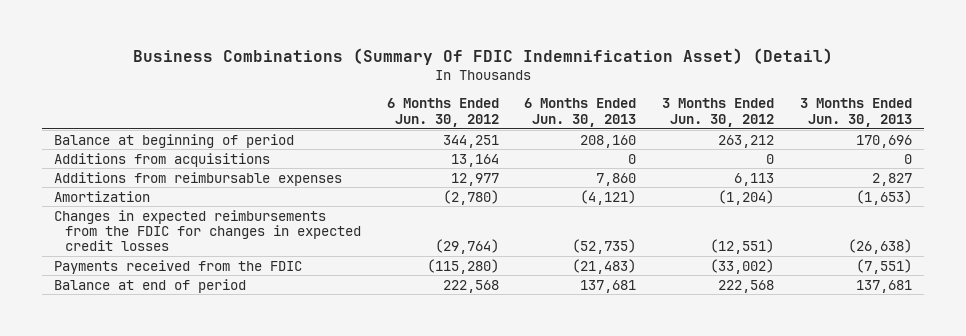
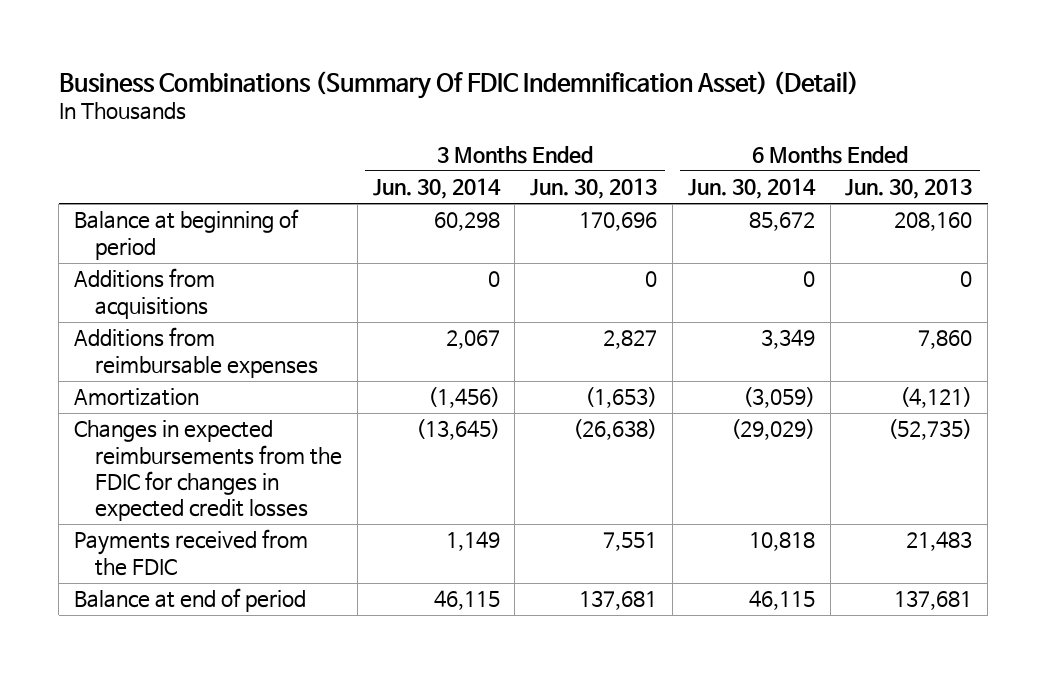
[386,98,499,127] 6 Months Ended Jun. 30, 2012 -> none
[661,98,774,127] 3 Months Ended Jun. 30, 2012 -> none
none -> [372,178,501,200] Jun. 30, 2014
none -> [687,178,816,200] Jun. 30, 2014
[572,258,637,274] (21,483) -> [906,531,973,552] 21,483
[855,258,912,274] (7,551) -> [603,532,658,552] 7,551

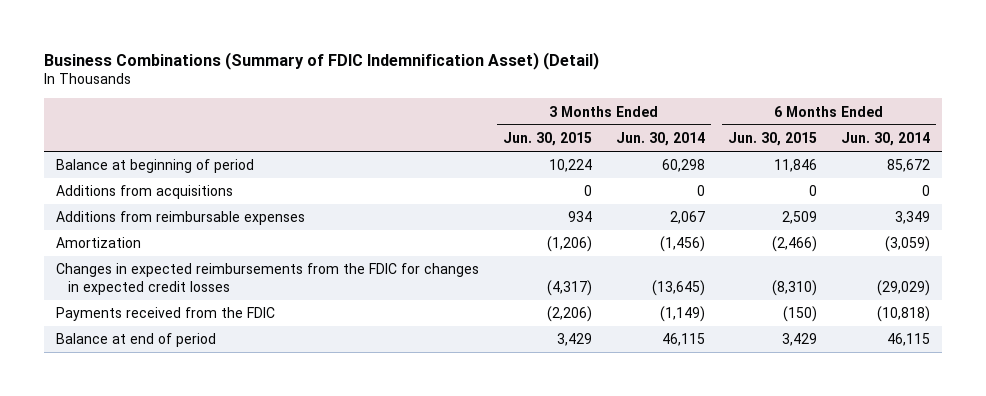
[58,70,859,99] Business Combinations (Summary Of FDIC Indemnification Asset) (Detail) -> [43,51,599,70] Business Combinations (Summary of FDIC Indemnification Asset) (Detail)
[530,178,658,200] Jun. 30, 2013 -> none
[845,178,973,200] Jun. 30, 2013 -> none
none -> [502,132,592,147] Jun. 30, 2015
none -> [728,132,818,147] Jun. 30, 2015
[445,531,500,552] 1,149 -> [659,306,705,323] (1,149)
[748,532,815,552] 10,818 -> [877,306,931,323] (10,818)

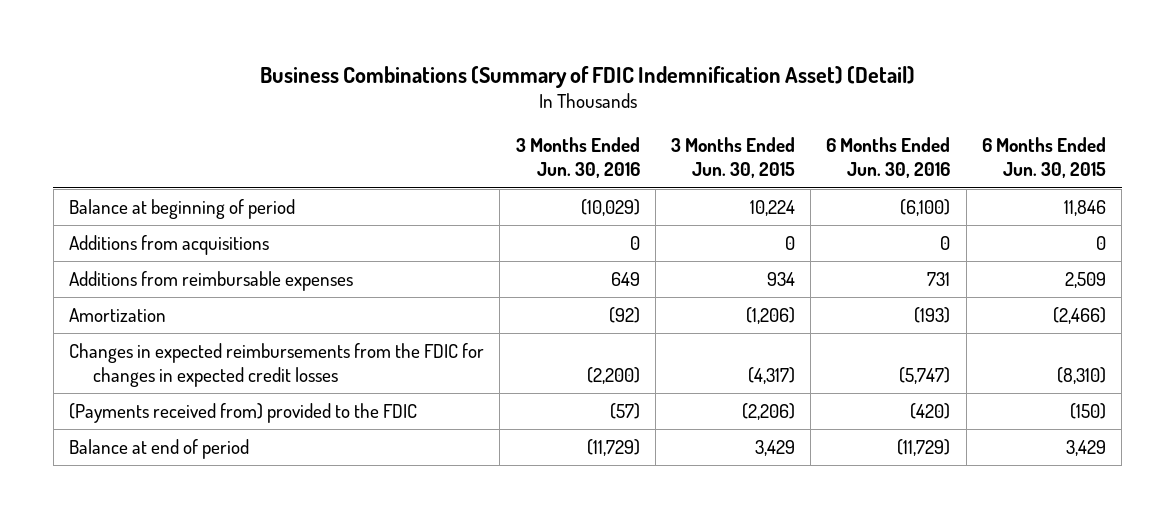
[615,132,705,147] Jun. 30, 2014 -> none
[841,132,931,147] Jun. 30, 2014 -> none
none -> [515,137,640,179] 3 Months Ended Jun. 30, 2016
none -> [826,137,951,179] 6 Months Ended Jun. 30, 2016
[55,307,275,322] Payments received from the FDIC -> [69,402,418,423] (Payments received from) provided to the FDIC

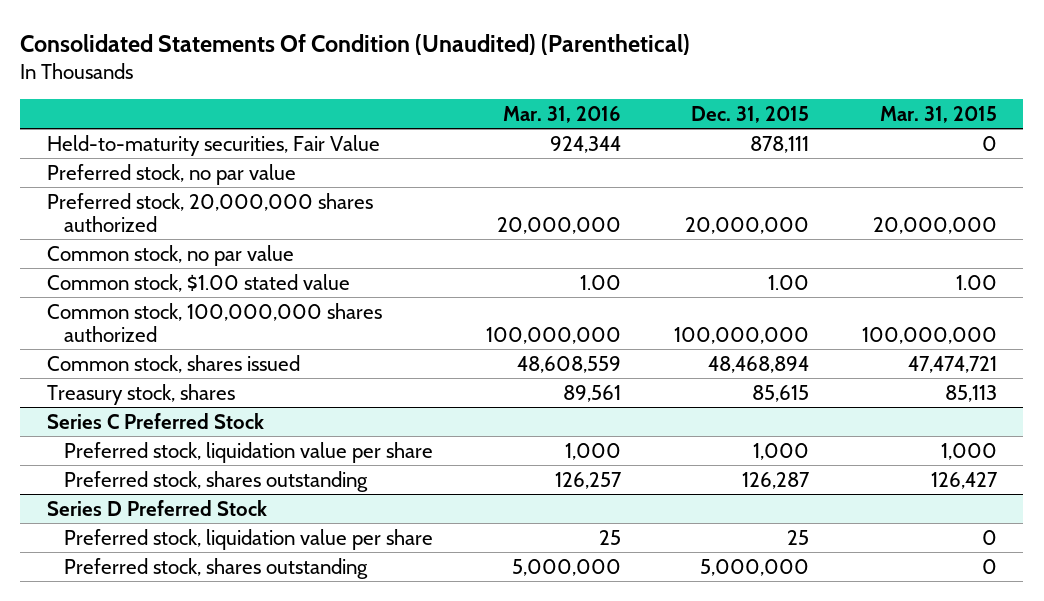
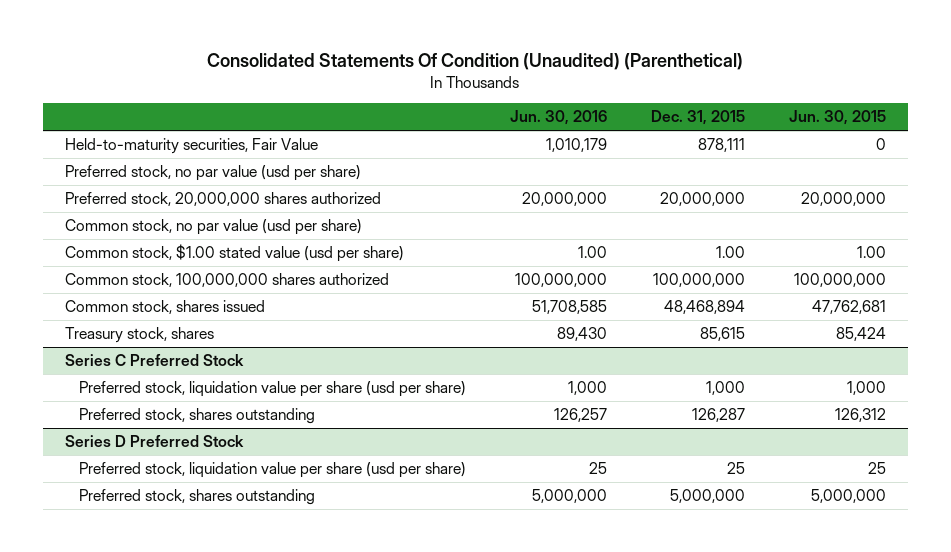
[502,105,621,123] Mar. 31, 2016 -> none
[879,105,997,123] Mar. 31, 2015 -> none
none -> [510,110,608,126] Jun. 30, 2016
none -> [789,110,887,126] Jun. 30, 2015
[46,163,296,185] Preferred stock, no par value -> [64,165,361,182] Preferred stock, no par value (usd per share)
[46,244,294,266] Common stock, no par value -> [64,219,362,236] Common stock, no par value (usd per share)
[46,273,350,292] Common stock, $1.00 stated value -> [64,244,404,263] Common stock, $1.00 stated value (usd per share)
[63,441,433,463] Preferred stock, liquidation value per share -> [79,381,467,398] Preferred stock, liquidation value per share (usd per share)
[63,528,433,550] Preferred stock, liquidation value per share -> [79,462,467,479] Preferred stock, liquidation value per share (usd per share)

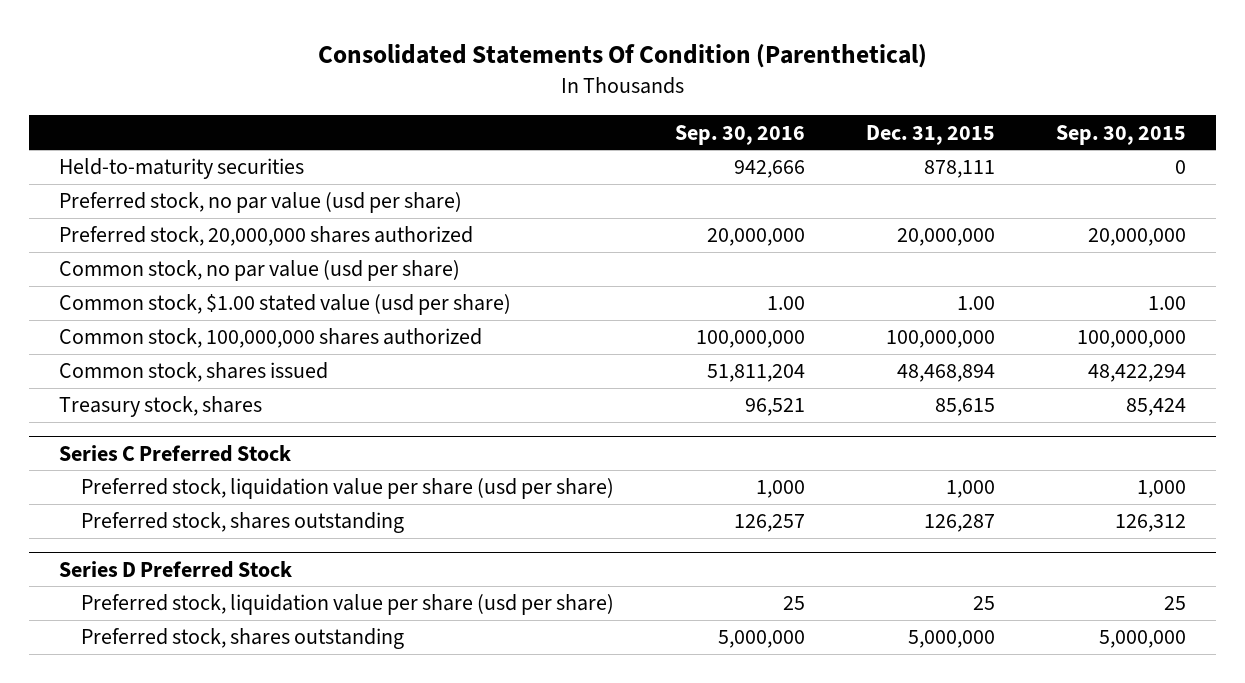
[207,52,744,70] Consolidated Statements Of Condition (Unaudited) (Parenthetical) -> [317,44,927,69] Consolidated Statements Of Condition (Parenthetical)
[510,110,608,126] Jun. 30, 2016 -> none
[789,110,887,126] Jun. 30, 2015 -> none
none -> [675,124,806,145] Sep. 30, 2016
none -> [1055,124,1186,145] Sep. 30, 2015
[64,138,318,155] Held-to-maturity securities, Fair Value -> [59,158,305,180] Held-to-maturity securities

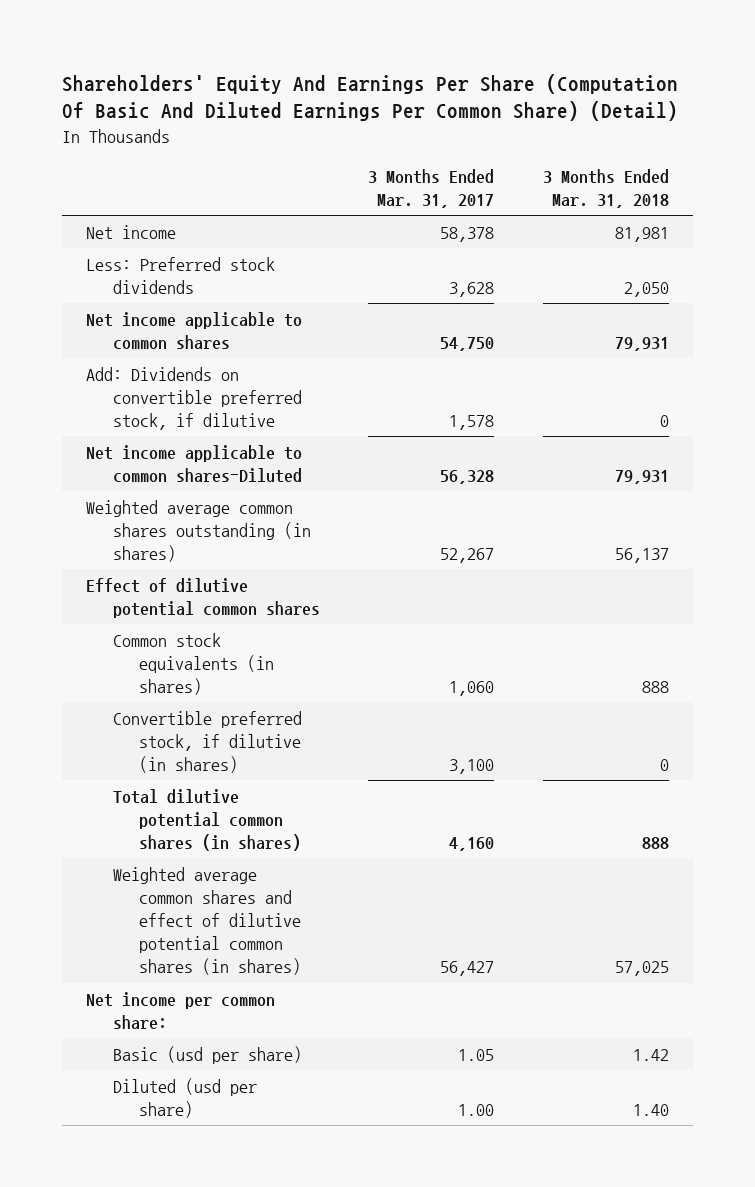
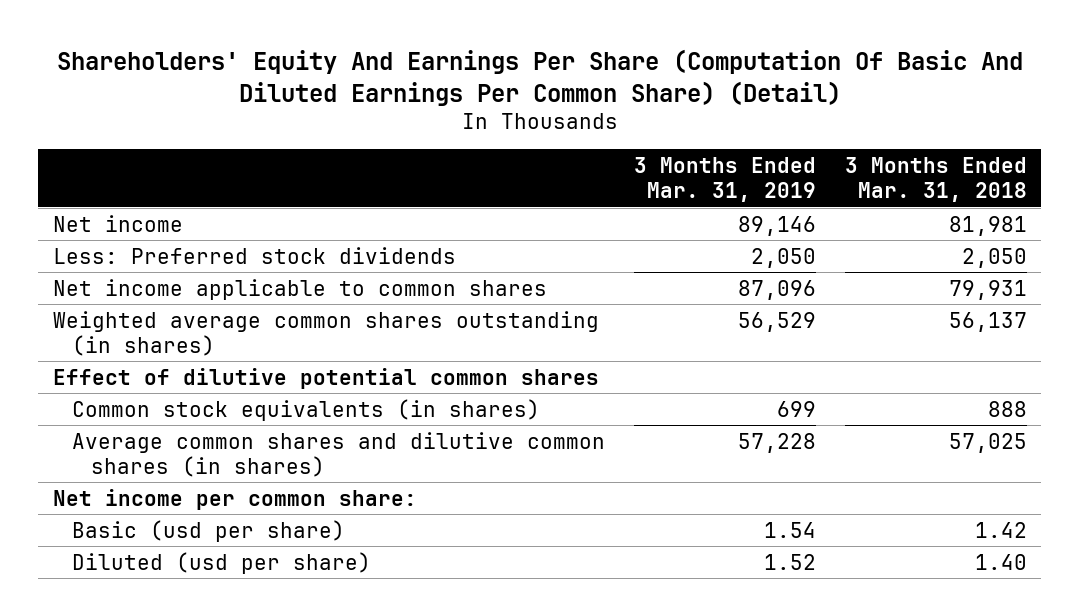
[368,168,495,208] 3 Months Ended Mar. 31, 2017 -> none
none -> [633,157,816,203] 3 Months Ended Mar. 31, 2019
[85,366,302,431] Add: Dividends on convertible preferred stock, if dilutive -> none
[85,444,302,484] Net income applicable to common shares-Diluted -> none
[112,710,302,774] Convertible preferred stock, if dilutive (in shares) -> none
[112,788,302,852] Total dilutive potential common shares (in shares) -> none
[112,866,302,976] Weighted average common shares and effect of dilutive potential common shares (in shares) -> [71,431,605,477] Average common shares and dilutive common shares (in shares)

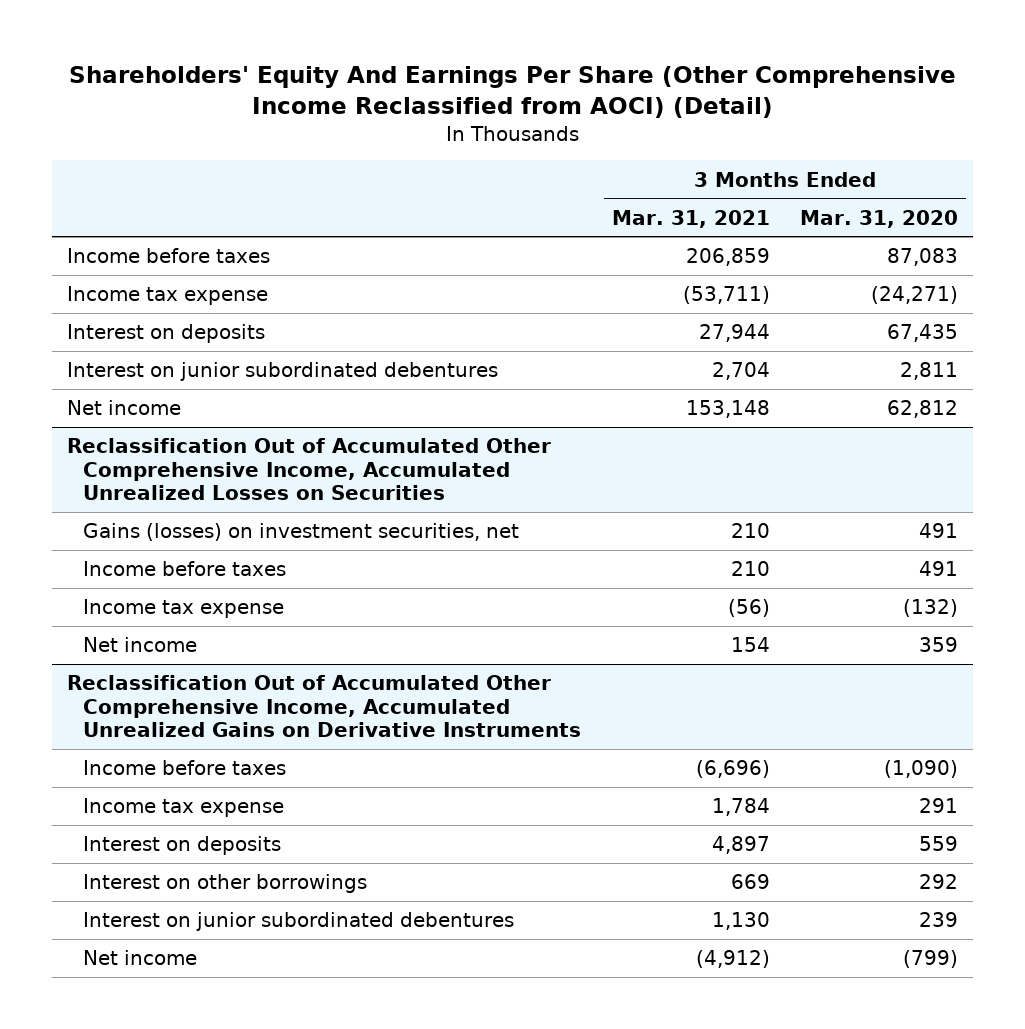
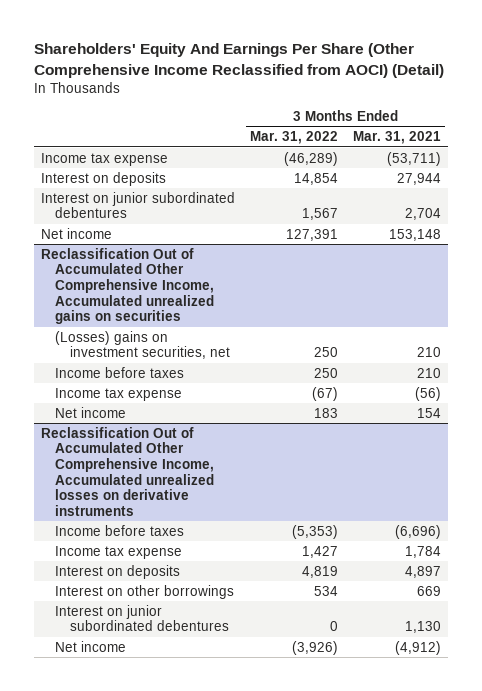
[799,209,958,228] Mar. 31, 2020 -> none
none -> [250,131,339,145] Mar. 31, 2022
[67,248,271,264] Income before taxes -> none
[67,438,552,501] Reclassification Out of Accumulated Other Comprehensive Income, Accumulated Unrealized Losses on Securities -> [41,247,215,325] Reclassification Out of Accumulated Other Comprehensive Income, Accumulated unrealized gains on securities
[83,523,520,542] Gains (losses) on investment securities, net -> [55,330,230,360] (Losses) gains on investment securities, net
[67,675,582,738] Reclassification Out of Accumulated Other Comprehensive Income, Accumulated Unrealized Gains on Derivative Instruments -> [41,426,215,517] Reclassification Out of Accumulated Other Comprehensive Income, Accumulated unrealized losses on derivative instruments

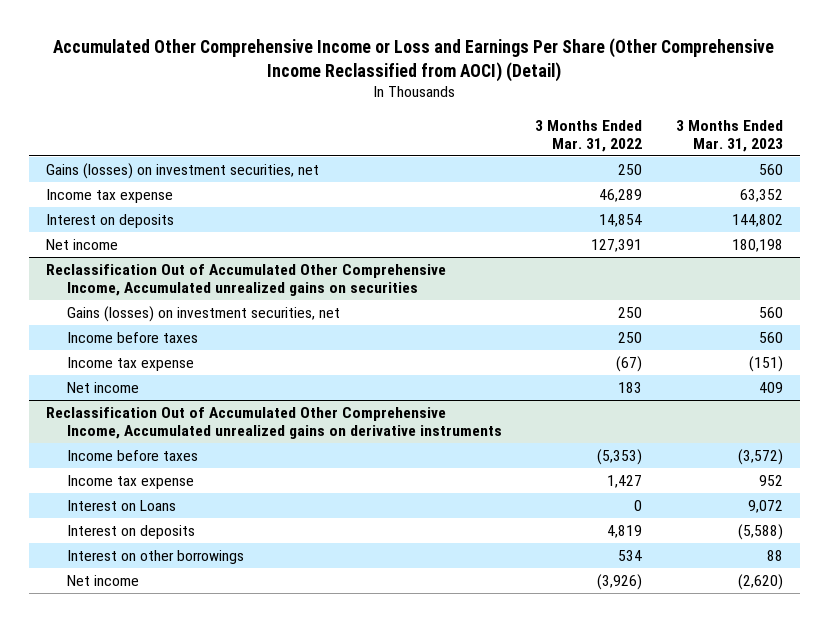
[33,43,444,79] Shareholders' Equity And Earnings Per Share (Other Comprehensive Income Reclassified from AOCI) (Detail) -> [53,37,775,82] Accumulated Other Comprehensive Income or Loss and Earnings Per Share (Other Comprehensive Income Reclassified from AOCI) (Detail)
[353,131,442,145] Mar. 31, 2021 -> none
none -> [675,119,783,152] 3 Months Ended Mar. 31, 2023
none -> [45,162,319,179] Gains (losses) on investment securities, net
[284,151,339,166] (46,289) -> [599,188,643,202] 46,289
[41,191,236,219] Interest on junior subordinated debentures -> none
[55,330,230,360] (Losses) gains on investment securities, net -> [66,305,340,322] Gains (losses) on investment securities, net
[41,426,215,517] Reclassification Out of Accumulated Other Comprehensive Income, Accumulated unrealized losses on derivative instruments -> [45,406,502,439] Reclassification Out of Accumulated Other Comprehensive Income, Accumulated unrealized gains on derivative instruments
none -> [66,499,176,511] Interest on Loans
[55,604,229,632] Interest on junior subordinated debentures -> none

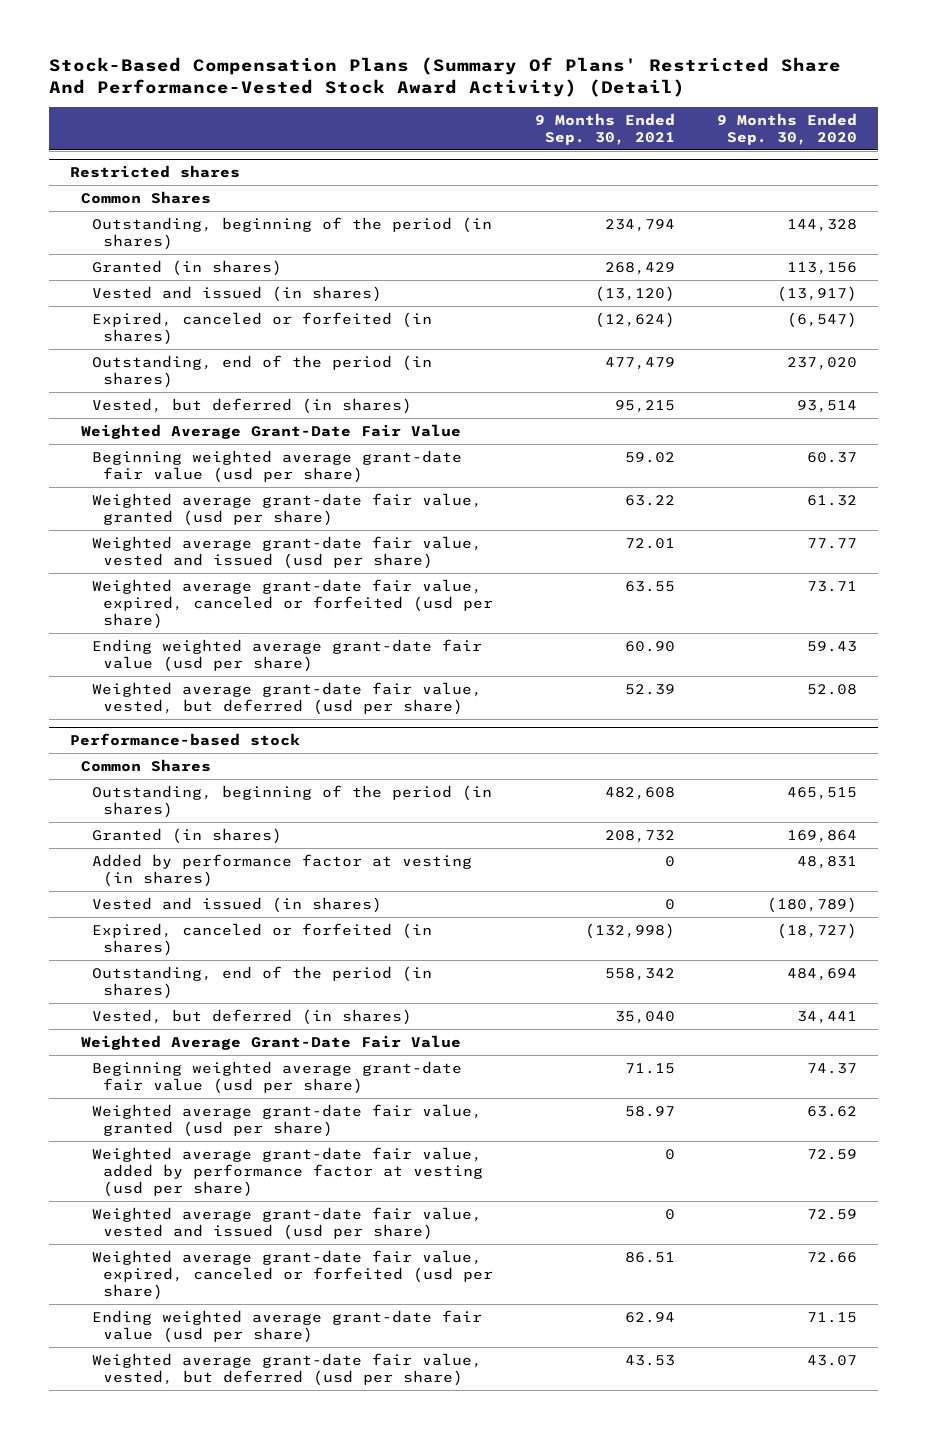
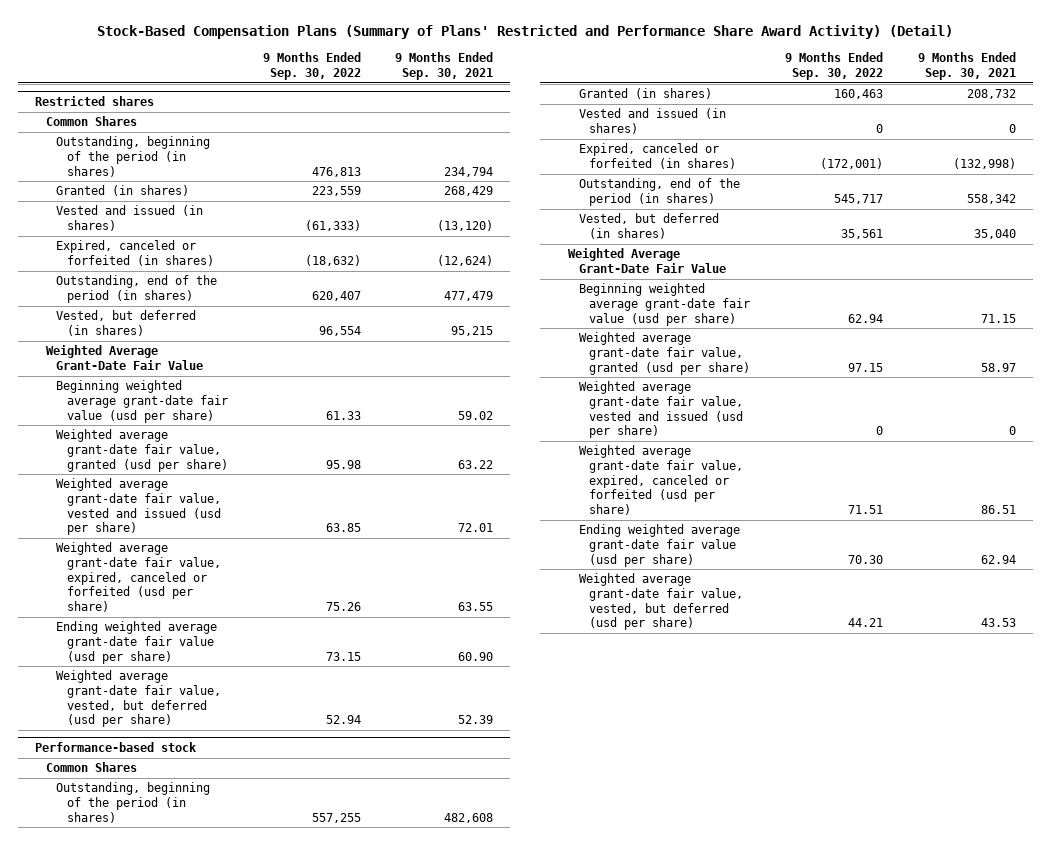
[48,56,841,97] Stock-Based Compensation Plans (Summary Of Plans' Restricted Share And Performance-Vested Stock Award Activity) (Detail) -> [97,24,954,39] Stock-Based Compensation Plans (Summary of Plans' Restricted and Performance Share Award Activity) (Detail)
[716,112,857,145] 9 Months Ended Sep. 30, 2020 -> none
none -> [262,52,361,80] 9 Months Ended Sep. 30, 2022
[91,853,472,887] Added by performance factor at vesting (in shares) -> none
[91,1146,484,1197] Weighted average grant-date fair value, added by performance factor at vesting (usd per share) -> none

